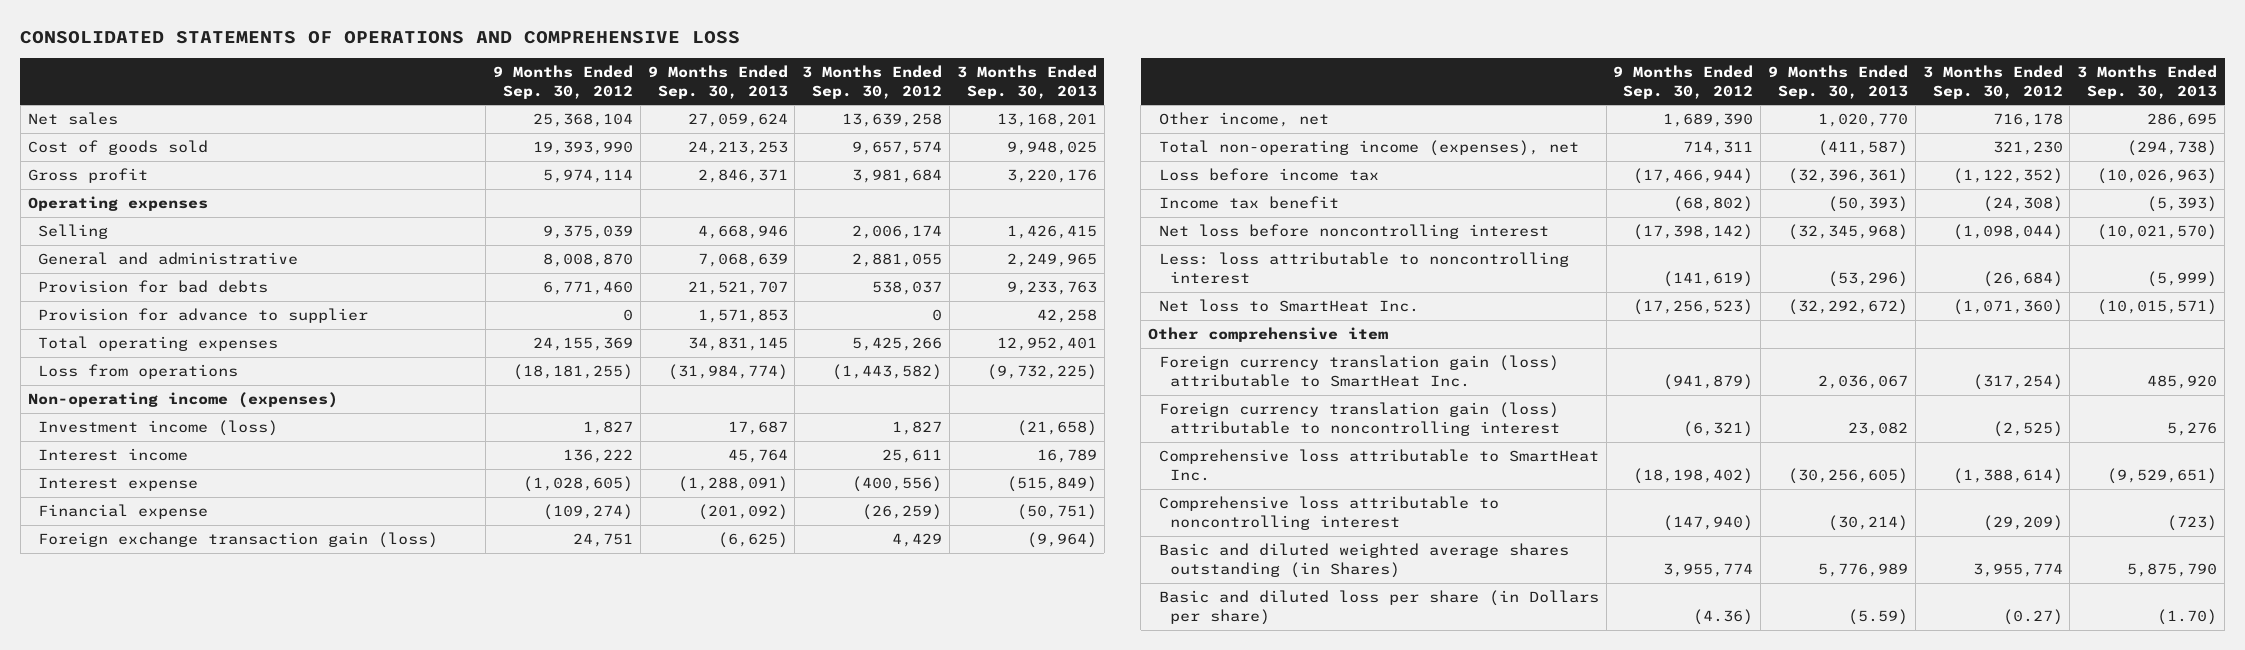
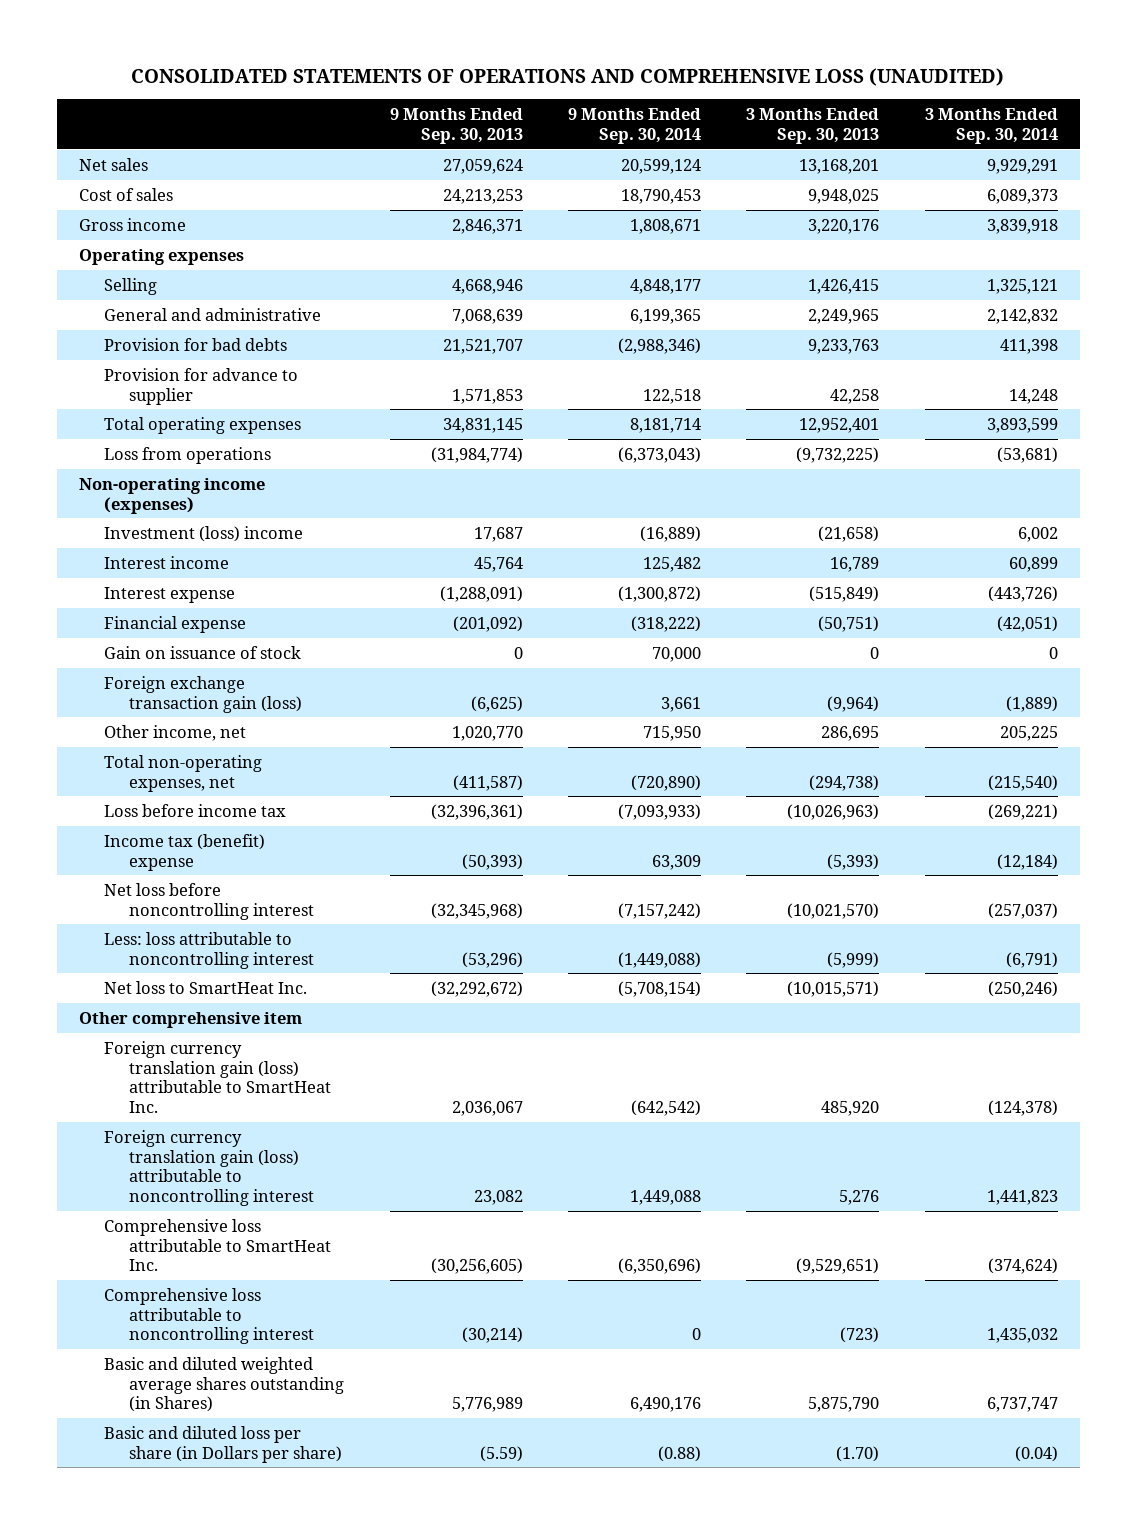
[20,31,741,45] CONSOLIDATED STATEMENTS OF OPERATIONS AND COMPREHENSIVE LOSS -> [131,67,1005,86] CONSOLIDATED STATEMENTS OF OPERATIONS AND COMPREHENSIVE LOSS (UNAUDITED)
[493,64,634,99] 9 Months Ended Sep. 30, 2012 -> none
[802,64,943,99] 3 Months Ended Sep. 30, 2012 -> none
none -> [567,108,701,144] 9 Months Ended Sep. 30, 2014
none -> [924,108,1058,144] 3 Months Ended Sep. 30, 2014
[27,139,208,155] Cost of goods sold -> [79,187,174,201] Cost of sales
[27,167,148,183] Gross profit -> [79,217,187,231] Gross income
[38,419,279,436] Investment income (loss) -> [104,525,304,542] Investment (loss) income
none -> [104,645,302,659] Gain on issuance of stock
[1158,139,1579,156] Total non-operating income (expenses), net -> [104,754,263,792] Total non-operating expenses, net
[1158,195,1339,209] Income tax benefit -> [104,833,266,871] Income tax (benefit) expense

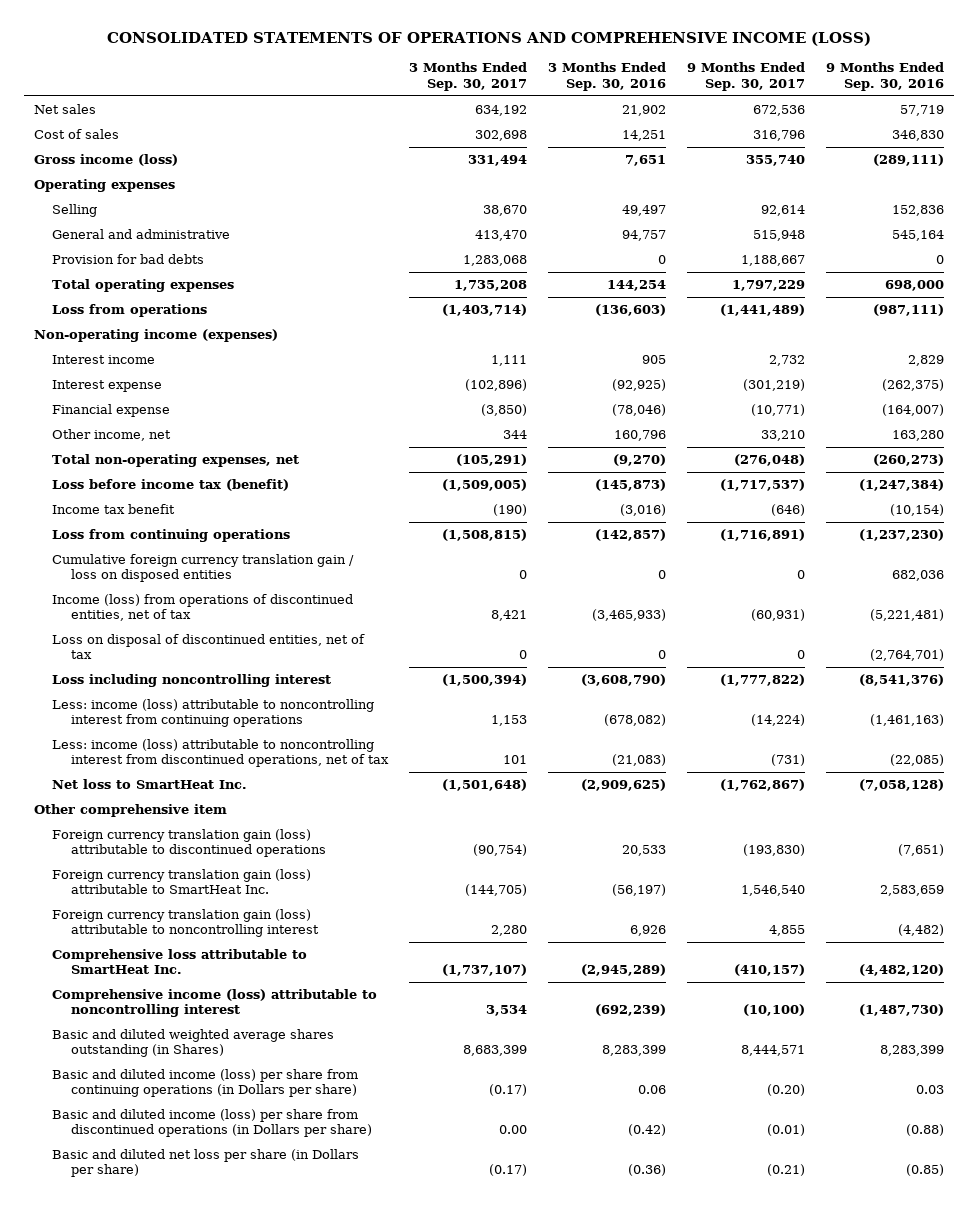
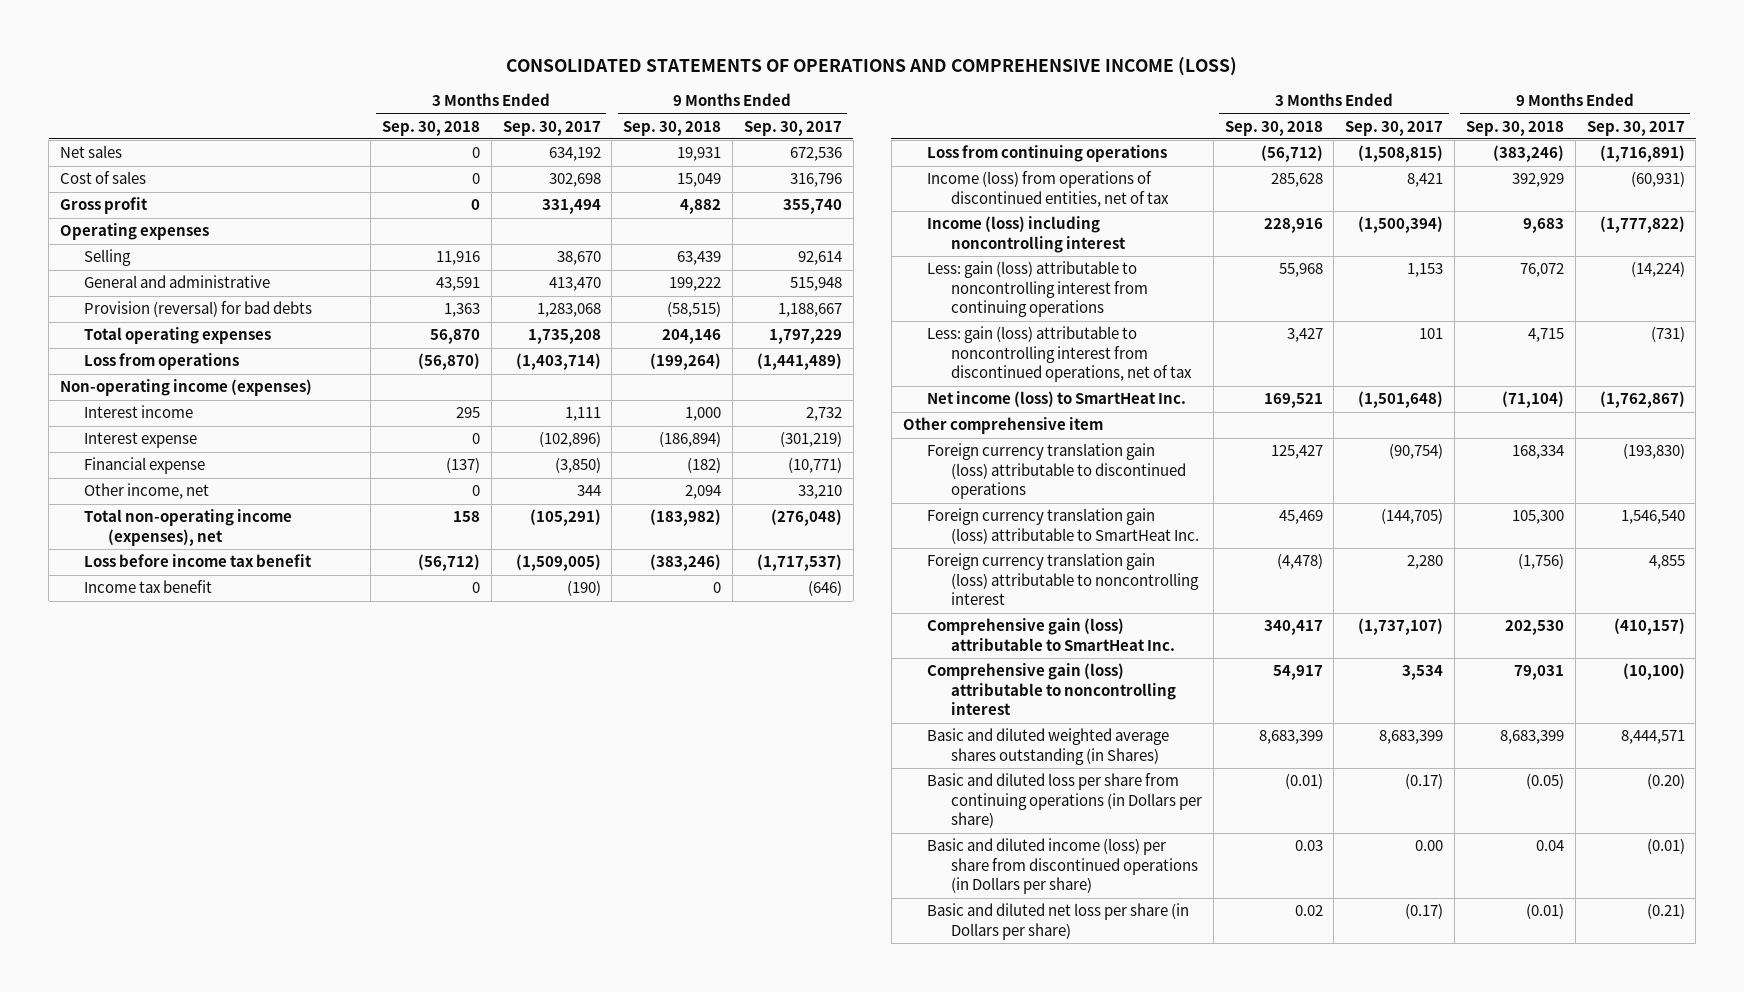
[547,62,666,91] 3 Months Ended Sep. 30, 2016 -> none
[825,62,944,91] 9 Months Ended Sep. 30, 2016 -> none
none -> [381,120,480,136] Sep. 30, 2018
none -> [623,120,722,136] Sep. 30, 2018
[34,153,179,166] Gross income (loss) -> [59,197,148,215] Gross profit
[52,253,205,264] Provision for bad debts -> [84,301,313,318] Provision (reversal) for bad debts
[52,453,300,467] Total non-operating expenses, net -> [84,509,293,546] Total non-operating income (expenses), net
[52,478,290,491] Loss before income tax (benefit) -> [84,554,313,568] Loss before income tax benefit
[52,553,355,583] Cumulative foreign currency translation gain / loss on disposed entities -> none
[52,633,366,660] Loss on disposal of discontinued entities, net of tax -> none
[52,673,332,687] Loss including noncontrolling interest -> [926,216,1127,253] Income (loss) including noncontrolling interest
[52,698,375,728] Less: income (loss) attributable to noncontrolling interest from continuing operations -> [926,261,1149,318] Less: gain (loss) attributable to noncontrolling interest from continuing operations
[52,738,389,768] Less: income (loss) attributable to noncontrolling interest from discontinued operations, net of tax -> [926,326,1193,383] Less: gain (loss) attributable to noncontrolling interest from discontinued operations, net of tax
[52,778,248,789] Net loss to SmartHeat Inc. -> [926,391,1186,408] Net income (loss) to SmartHeat Inc.
[52,948,308,975] Comprehensive loss attributable to SmartHeat Inc. -> [926,618,1176,651] Comprehensive gain (loss) attributable to SmartHeat Inc.
[52,988,378,1018] Comprehensive income (loss) attributable to noncontrolling interest -> [926,663,1177,716] Comprehensive gain (loss) attributable to noncontrolling interest
[52,1068,359,1098] Basic and diluted income (loss) per share from continuing operations (in Dollars per share) -> [926,773,1203,829] Basic and diluted loss per share from continuing operations (in Dollars per share)

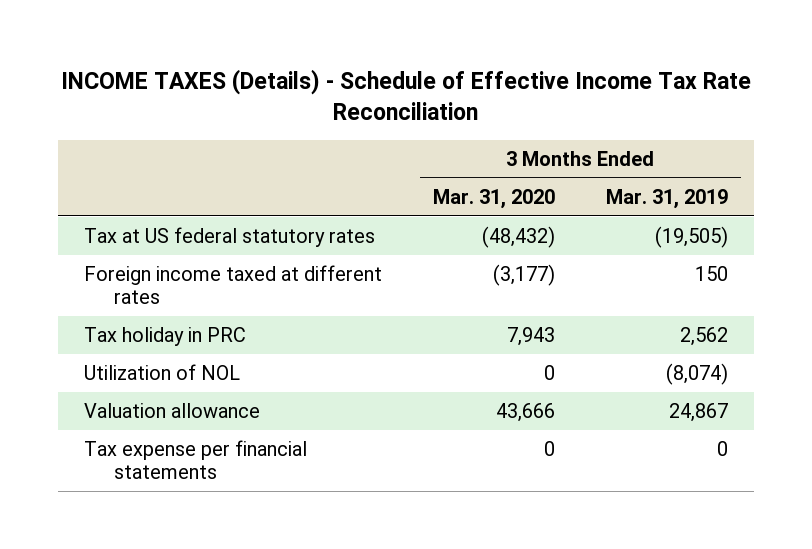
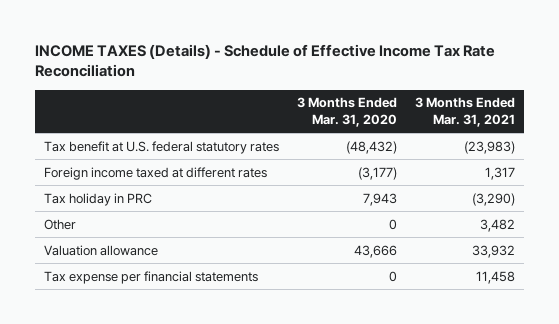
[606,188,729,209] Mar. 31, 2019 -> none
none -> [414,97,515,128] 3 Months Ended Mar. 31, 2021
[83,227,375,248] Tax at US federal statutory rates -> [44,140,280,154] Tax benefit at U.S. federal statutory rates
[83,364,240,381] Utilization of NOL -> [44,218,77,230] Other

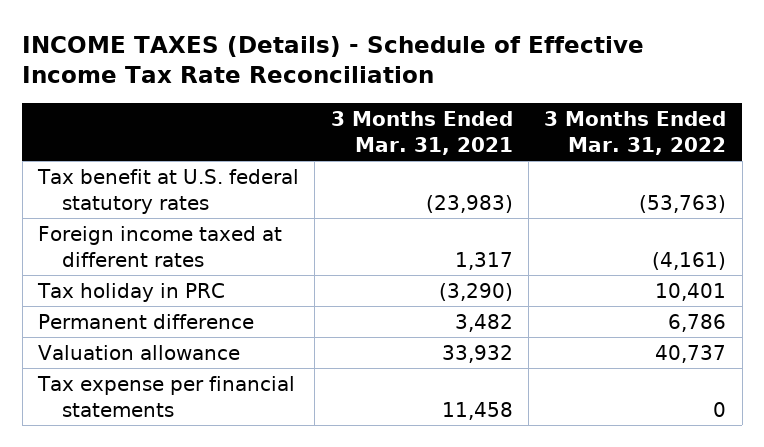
[296,97,397,128] 3 Months Ended Mar. 31, 2020 -> none
none -> [544,111,727,155] 3 Months Ended Mar. 31, 2022
[44,218,77,230] Other -> [37,313,254,329] Permanent difference

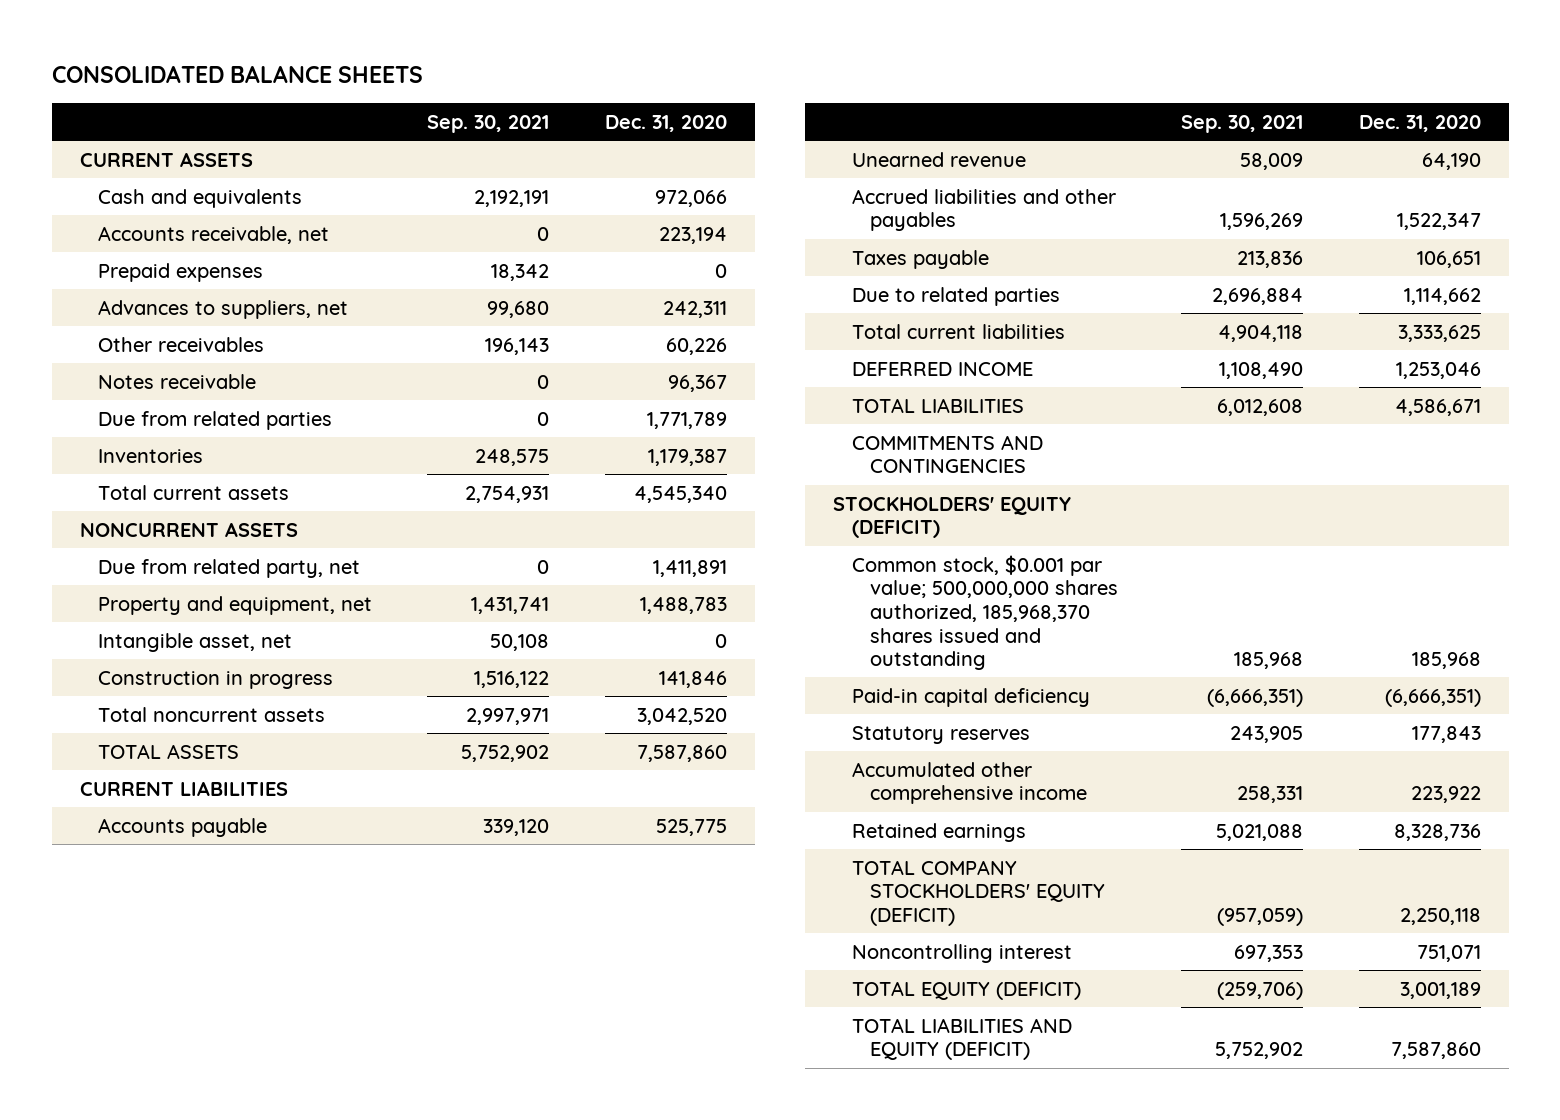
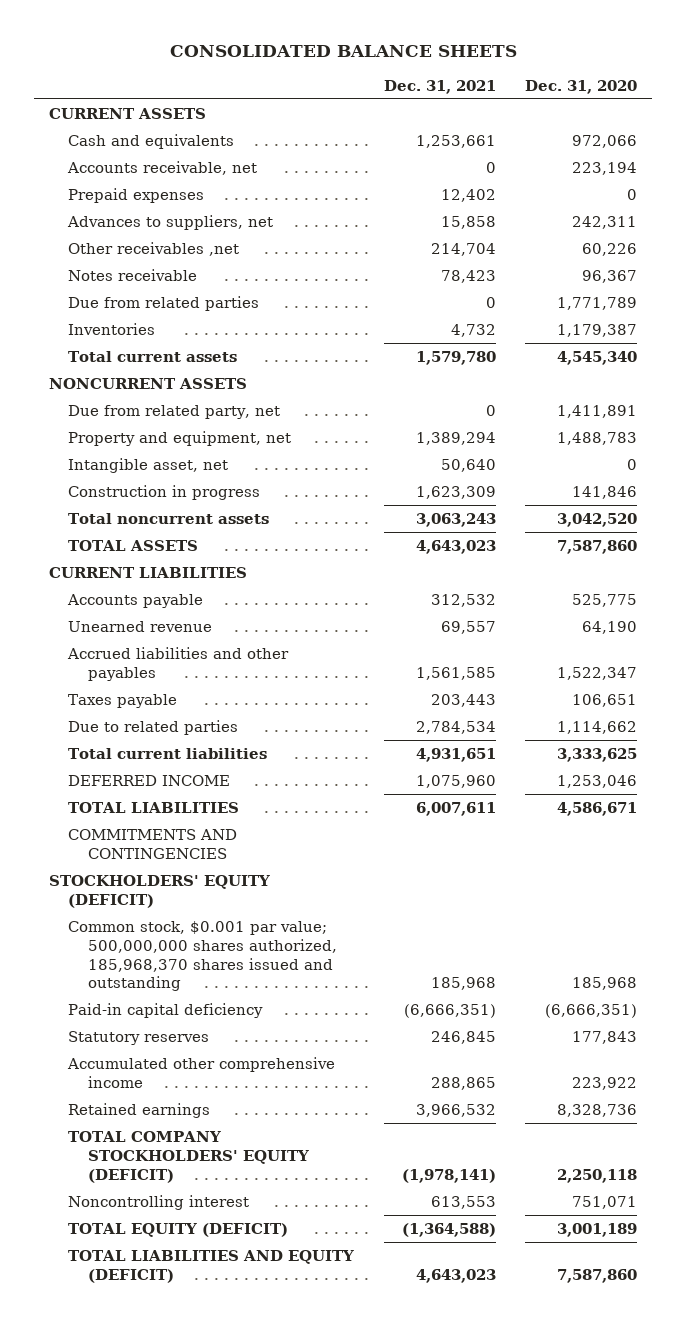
[427,114,550,133] Sep. 30, 2021 -> none
none -> [383,79,496,94] Dec. 31, 2021
[97,336,264,352] Other receivables -> [68,241,240,256] Other receivables ,net

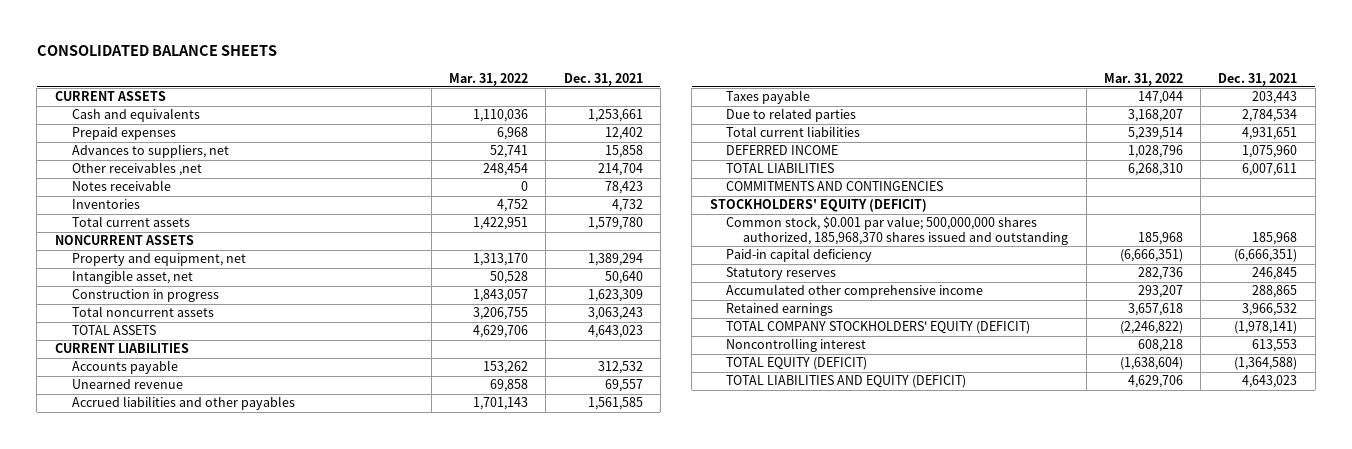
[525,79,638,94] Dec. 31, 2020 -> none
none -> [448,72,528,86] Mar. 31, 2022
[67,160,258,175] Accounts receivable, net -> none
[68,295,260,311] Due from related parties -> none
[68,404,281,419] Due from related party, net -> none

